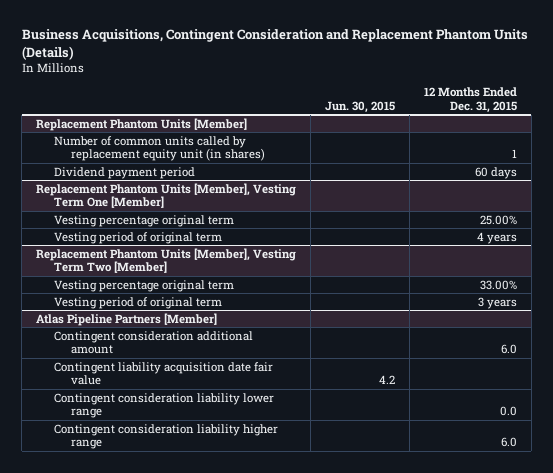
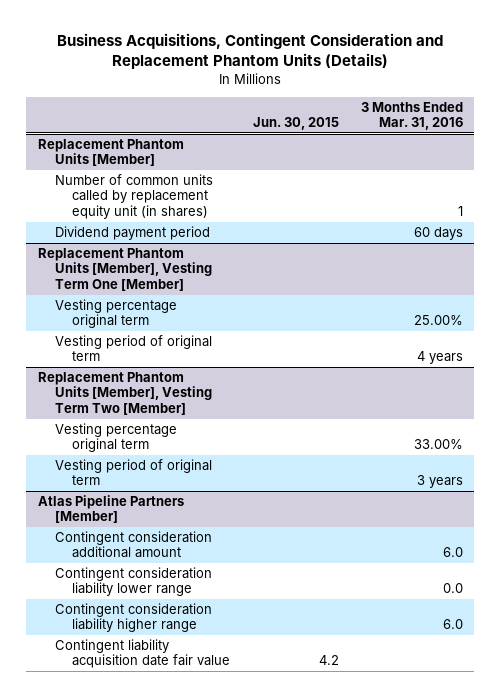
[423,87,517,113] 12 Months Ended Dec. 31, 2015 -> none
none -> [361,101,464,131] 3 Months Ended Mar. 31, 2016
[53,361,273,386] Contingent liability acquisition date fair value -> [54,639,230,669] Contingent liability acquisition date fair value

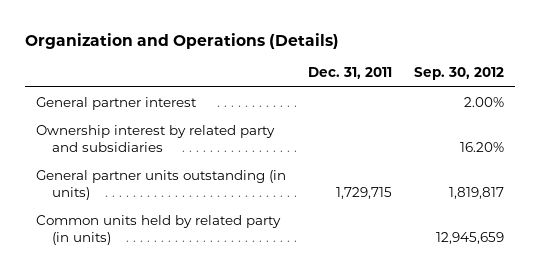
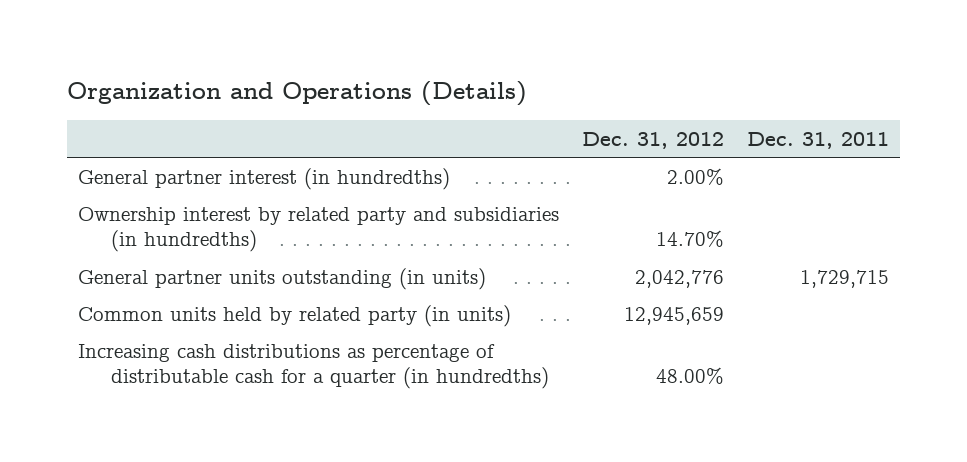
[413,67,504,81] Sep. 30, 2012 -> none
none -> [581,131,724,149] Dec. 31, 2012
[35,96,197,110] General partner interest -> [78,167,451,190] General partner interest (in hundredths)
[35,124,275,152] Ownership interest by related party and subsidiaries -> [78,206,560,253] Ownership interest by related party and subsidiaries (in hundredths)
none -> [78,343,550,390] Increasing cash distributions as percentage of distributable cash for a quarter (in hundredths)

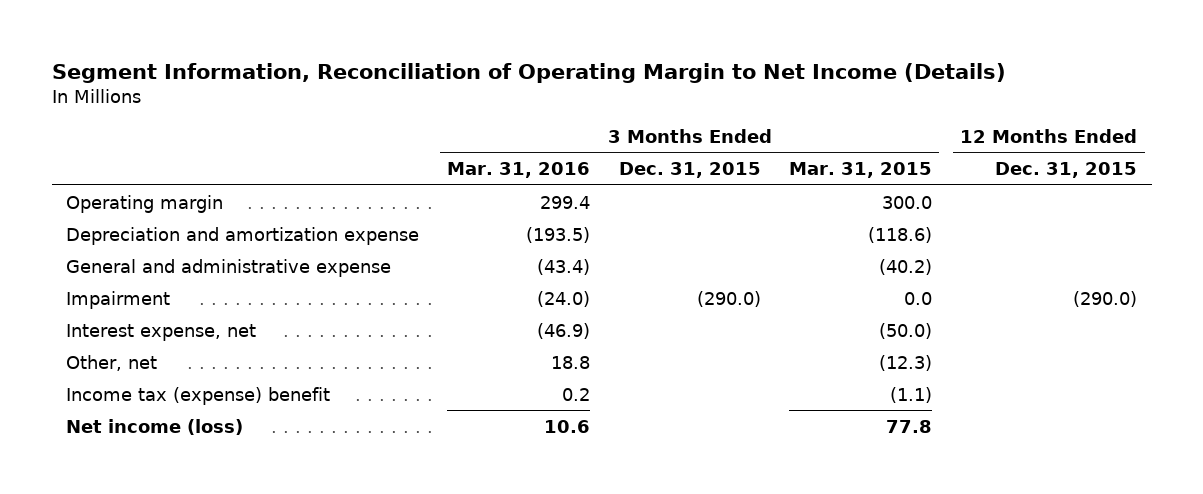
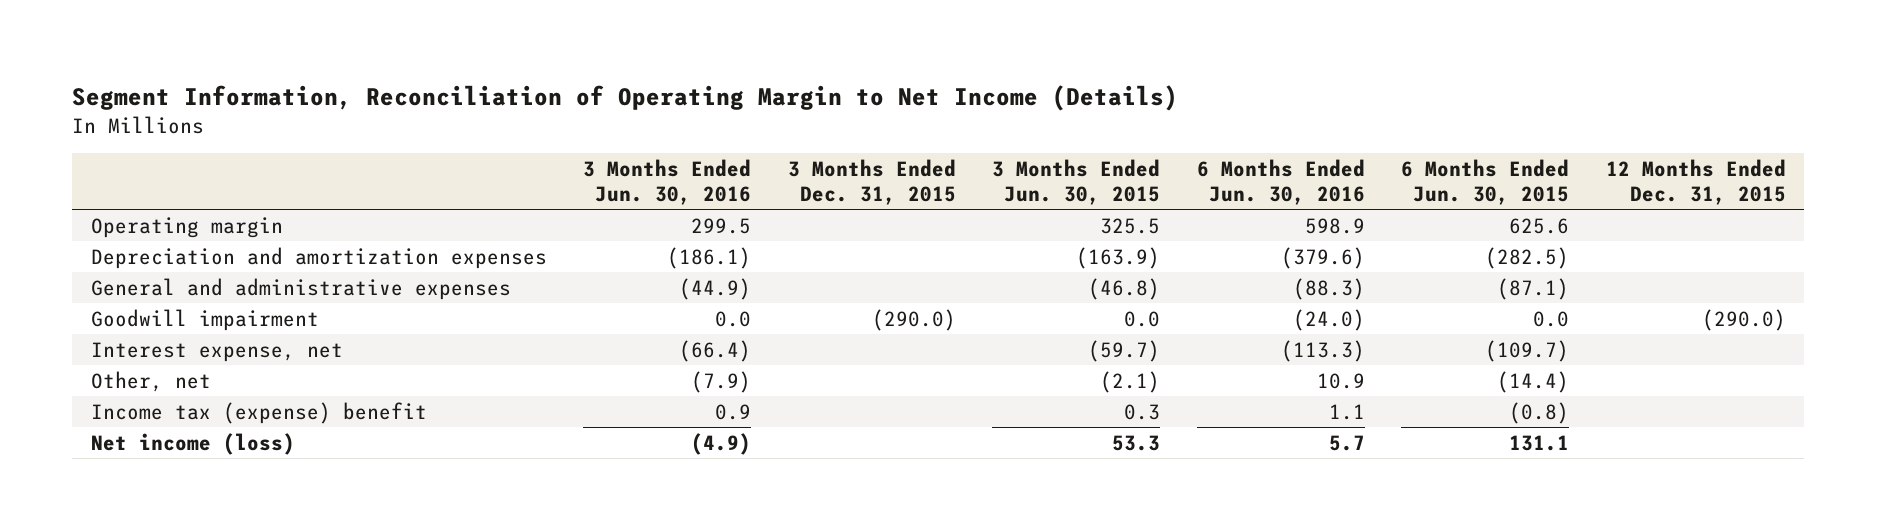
[447,162,591,179] Mar. 31, 2016 -> none
[789,162,933,179] Mar. 31, 2015 -> none
none -> [583,159,752,205] 3 Months Ended Jun. 30, 2016
none -> [992,159,1161,205] 3 Months Ended Jun. 30, 2015
none -> [1196,159,1365,205] 6 Months Ended Jun. 30, 2016
none -> [1401,159,1570,205] 6 Months Ended Jun. 30, 2015
[65,226,419,245] Depreciation and amortization expense -> [90,246,547,269] Depreciation and amortization expenses
[65,258,391,277] General and administrative expense -> [90,277,511,300] General and administrative expenses
[65,290,170,309] Impairment -> [90,308,319,331] Goodwill impairment

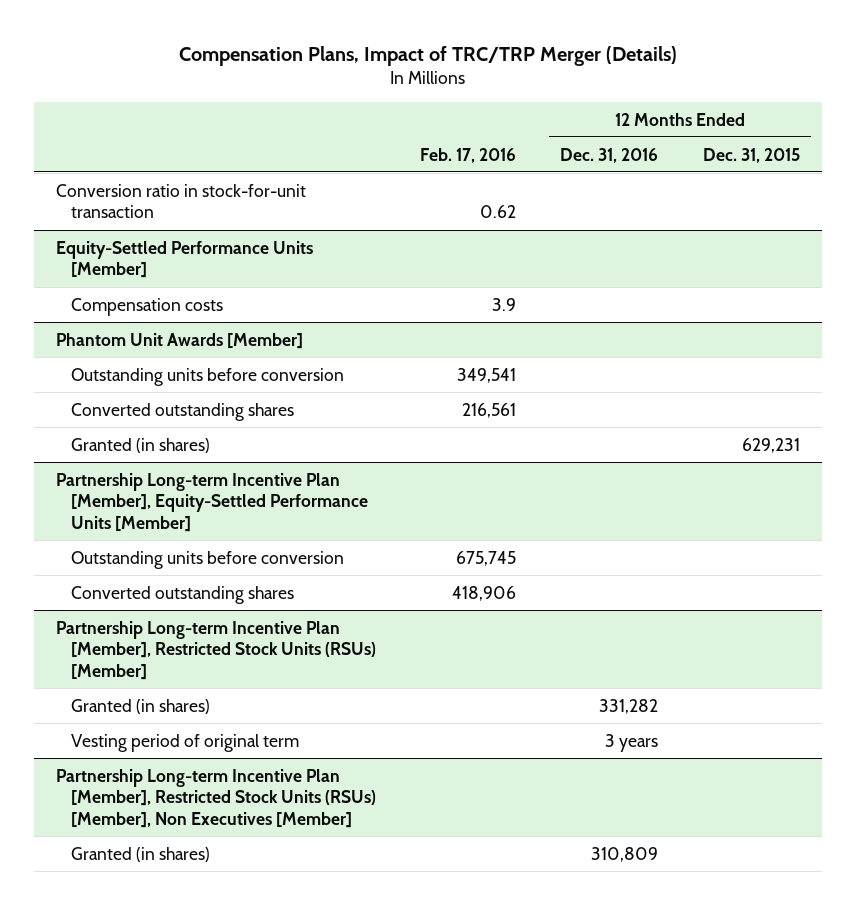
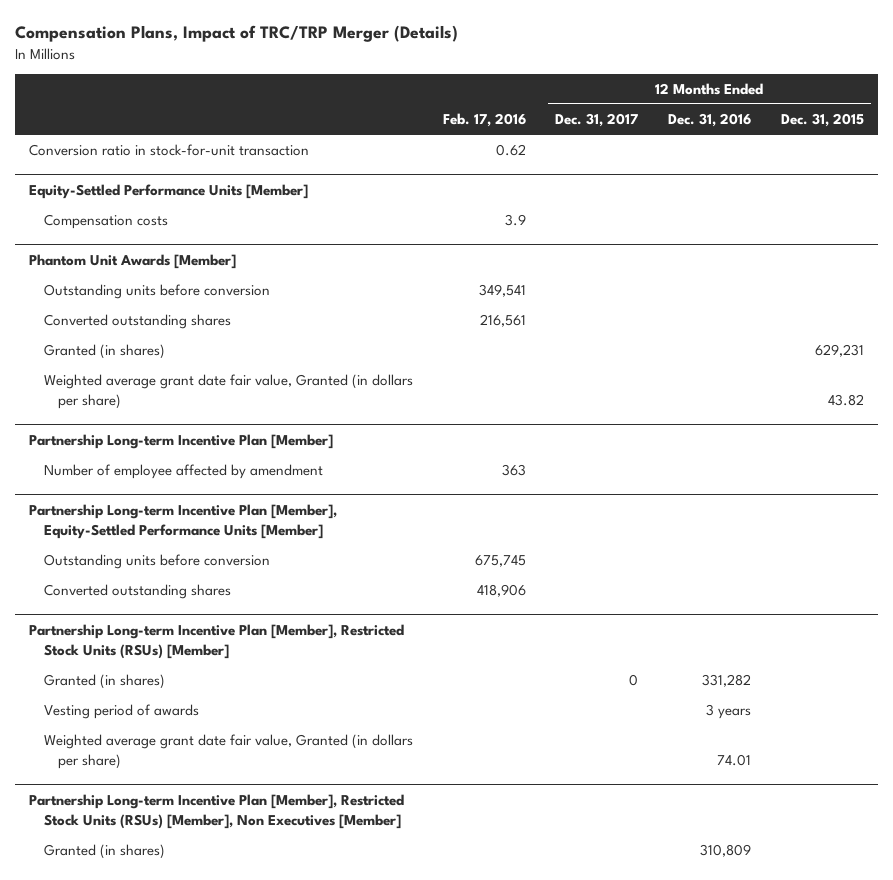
none -> [555,113,639,128] Dec. 31, 2017
none -> [43,374,413,409] Weighted average grant date fair value, Granted (in dollars per share)
none -> [29,433,334,449] Partnership Long-term Incentive Plan [Member]
none -> [43,464,323,480] Number of employee affected by amendment
[71,733,300,752] Vesting period of original term -> [43,704,199,720] Vesting period of awards
none -> [43,734,413,769] Weighted average grant date fair value, Granted (in dollars per share)

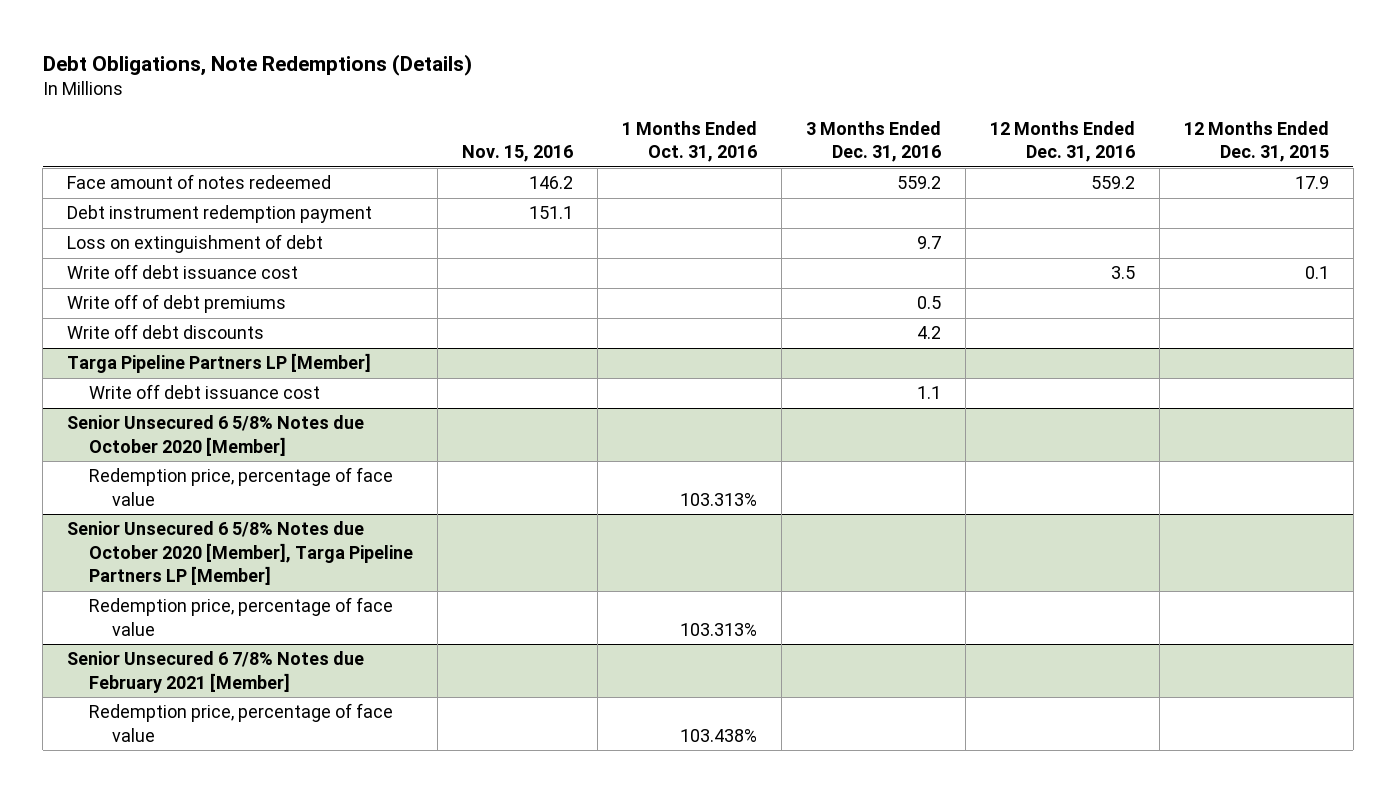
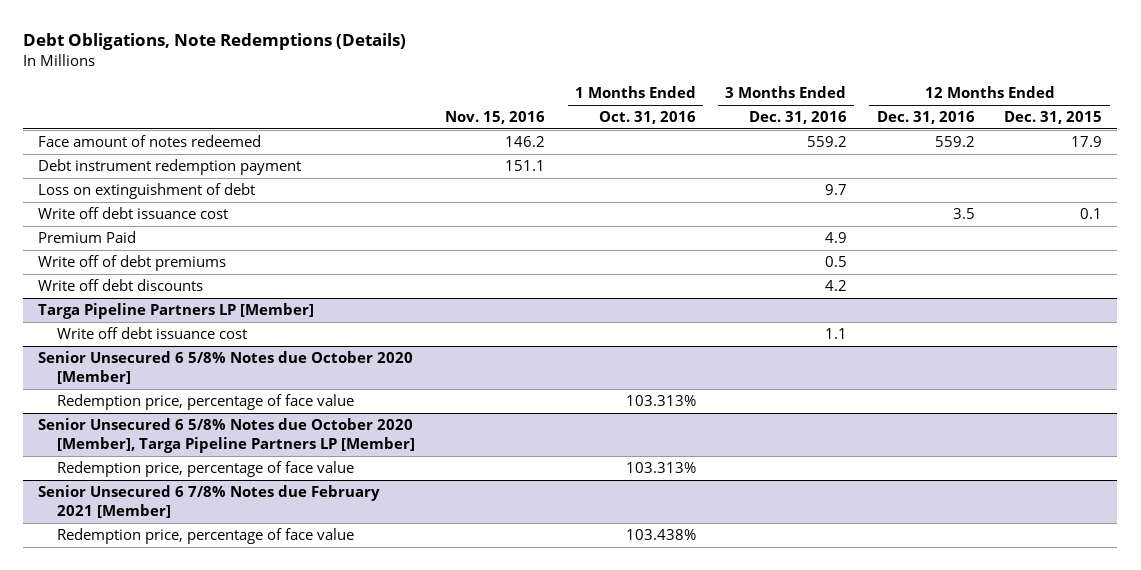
none -> [38,231,137,244] Premium Paid

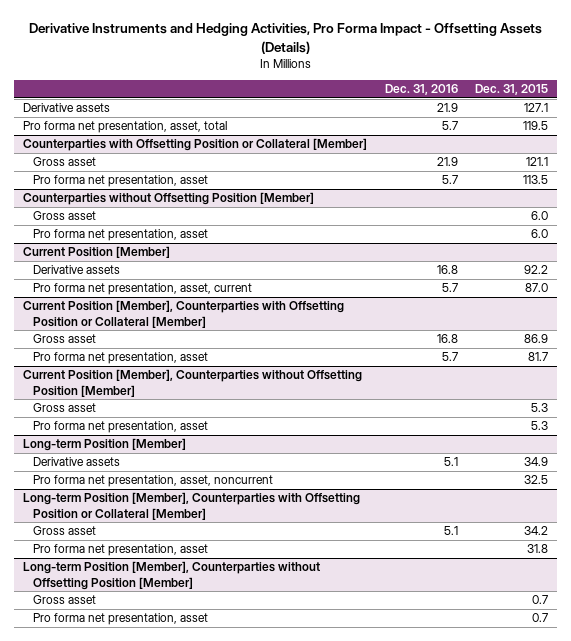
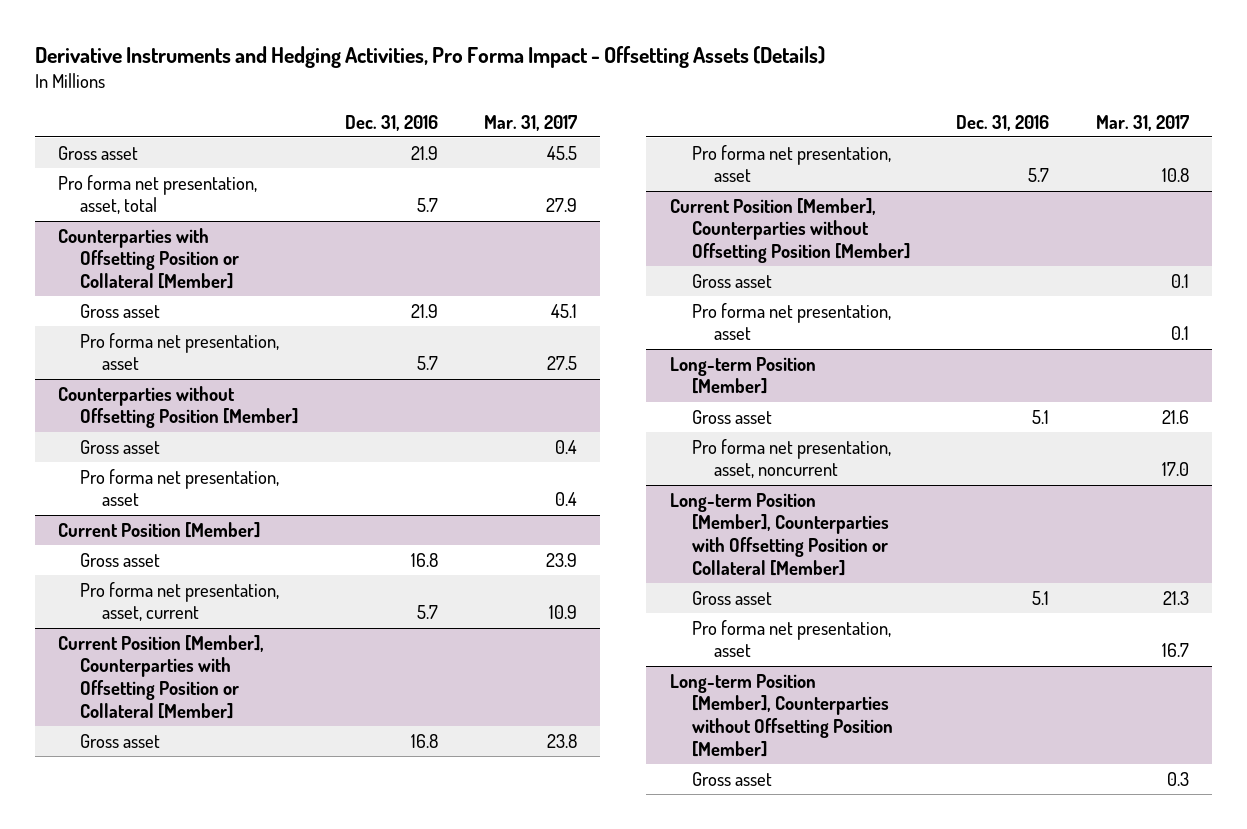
[474,84,548,96] Dec. 31, 2015 -> none
none -> [483,114,577,131] Mar. 31, 2017
[23,103,111,113] Derivative assets -> [57,145,138,160] Gross asset
[32,265,120,275] Derivative assets -> [80,552,161,567] Gross asset
[32,457,120,467] Derivative assets -> none
none -> [691,409,772,424] Gross asset
[32,613,208,626] Pro forma net presentation, asset -> none

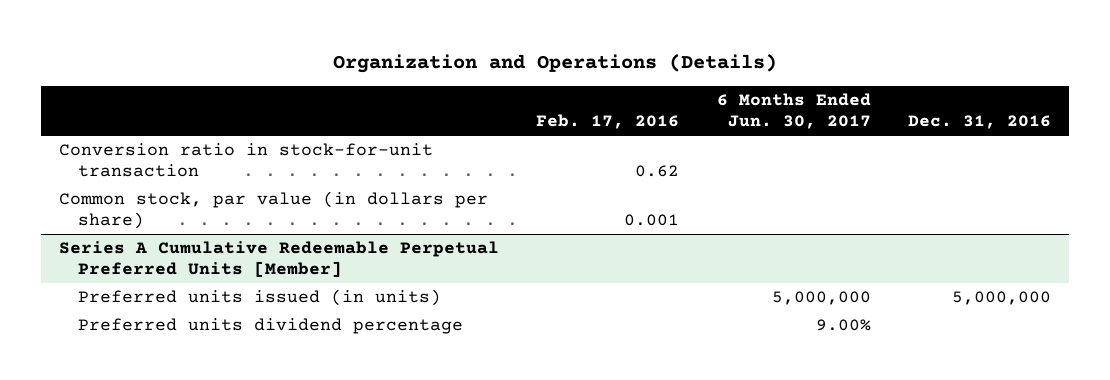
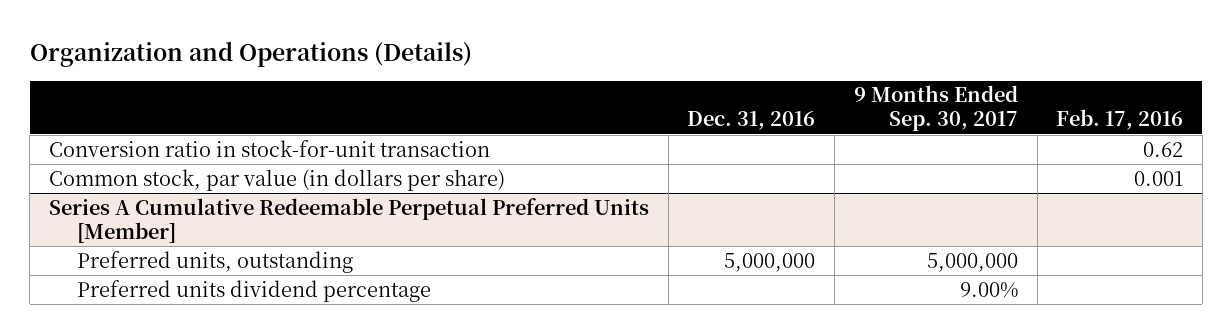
[716,93,871,130] 6 Months Ended Jun. 30, 2017 -> none
none -> [853,85,1018,132] 9 Months Ended Sep. 30, 2017
[77,289,441,307] Preferred units issued (in units) -> none
none -> [77,250,354,273] Preferred units, outstanding

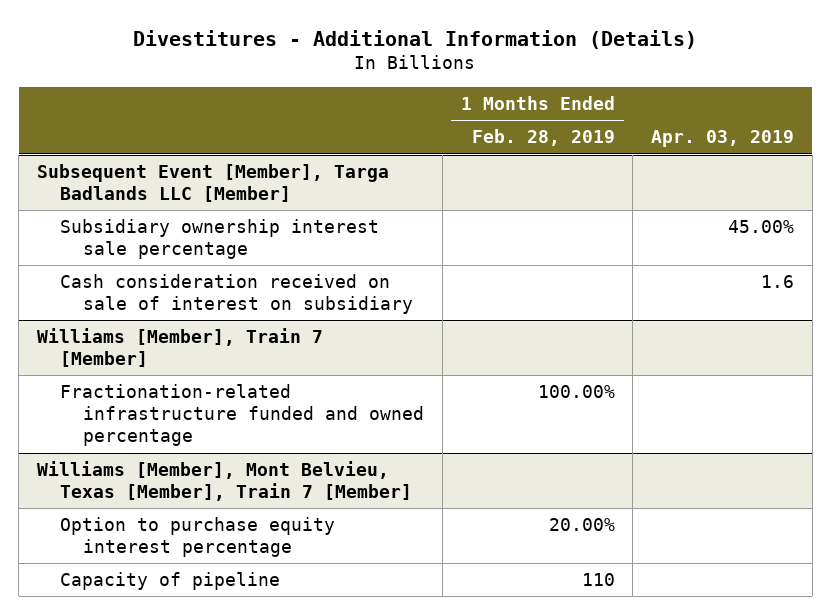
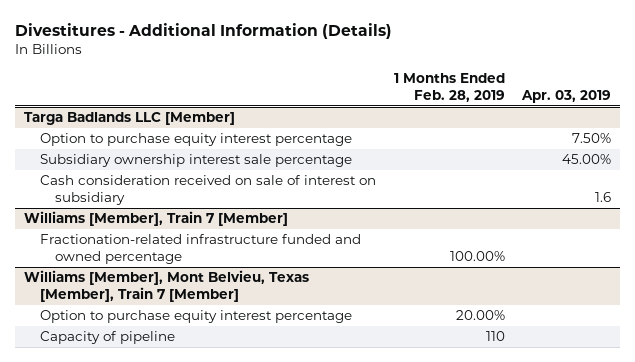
[36,164,389,203] Subsequent Event [Member], Targa Badlands LLC [Member] -> [24,112,236,126] Targa Badlands LLC [Member]
none -> [39,133,352,147] Option to purchase equity interest percentage

